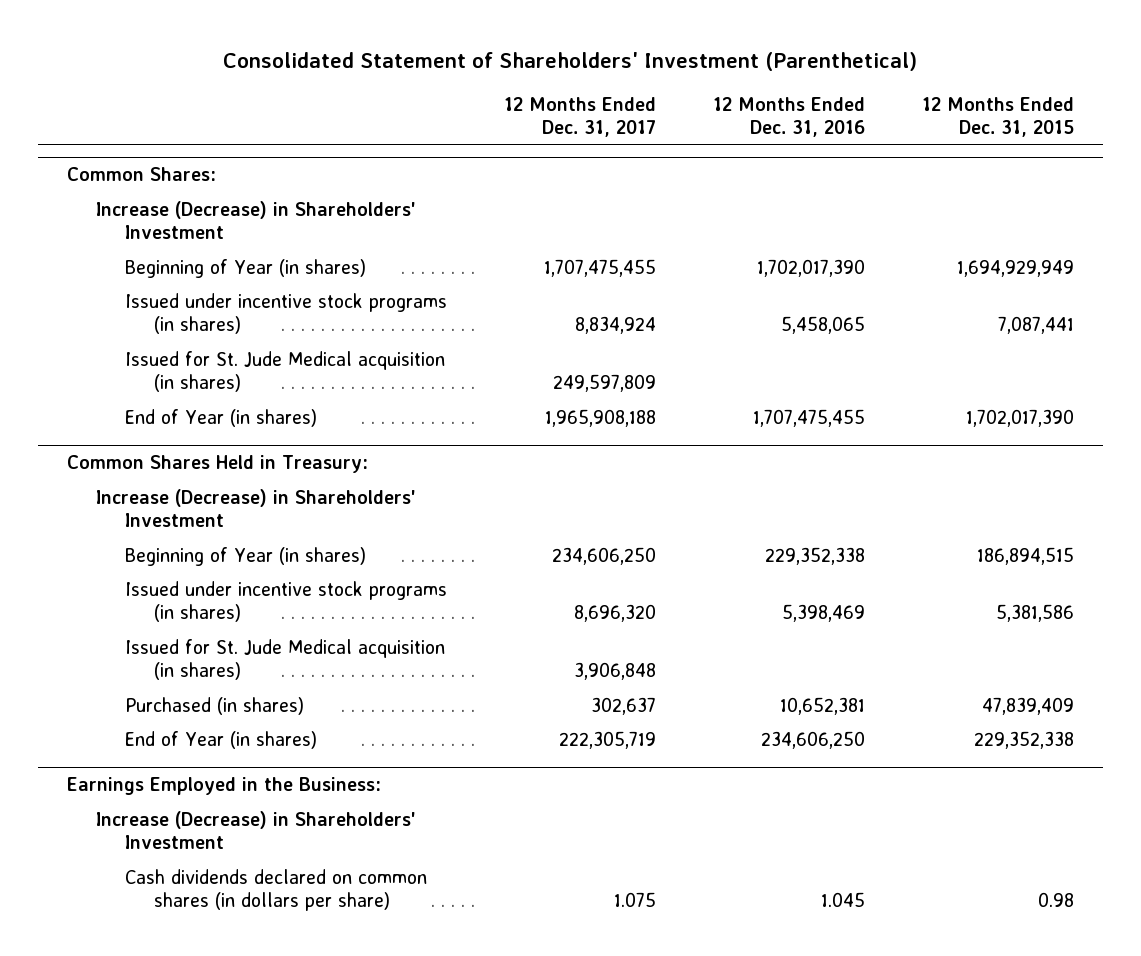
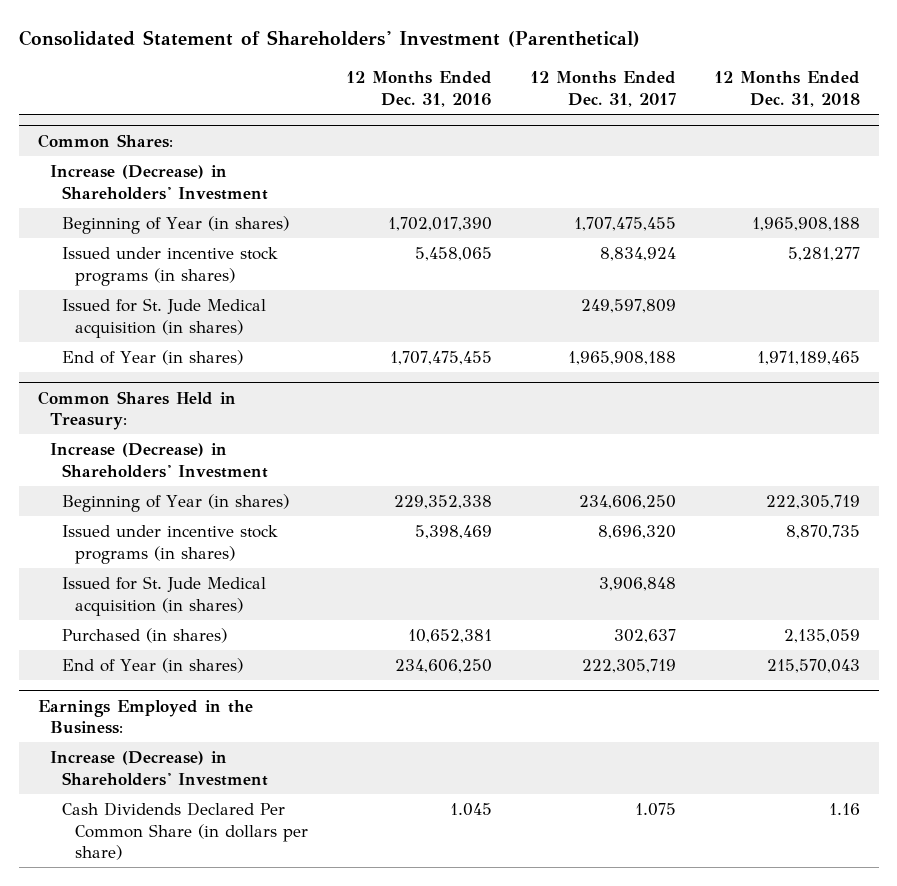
[922,96,1075,138] 12 Months Ended Dec. 31, 2015 -> none
none -> [713,71,860,108] 12 Months Ended Dec. 31, 2018
[124,868,427,912] Cash dividends declared on common shares (in dollars per share) -> [62,801,308,861] Cash Dividends Declared Per Common Share (in dollars per share)

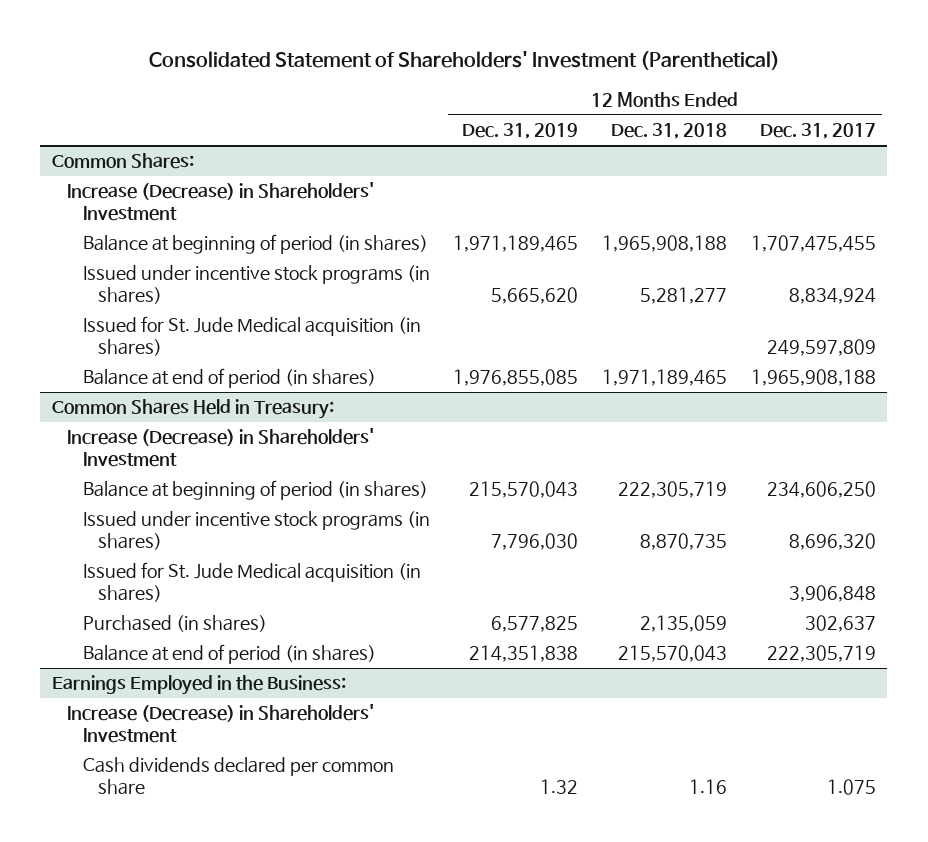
[345,71,492,108] 12 Months Ended Dec. 31, 2016 -> none
none -> [462,123,579,140] Dec. 31, 2019
[62,215,290,234] Beginning of Year (in shares) -> [82,234,428,255] Balance at beginning of period (in shares)
[62,349,244,365] End of Year (in shares) -> [82,368,376,389] Balance at end of period (in shares)
[62,493,290,512] Beginning of Year (in shares) -> [82,480,428,501] Balance at beginning of period (in shares)
[62,657,244,673] End of Year (in shares) -> [82,644,376,665] Balance at end of period (in shares)
[62,801,308,861] Cash Dividends Declared Per Common Share (in dollars per share) -> [82,757,394,796] Cash dividends declared per common share

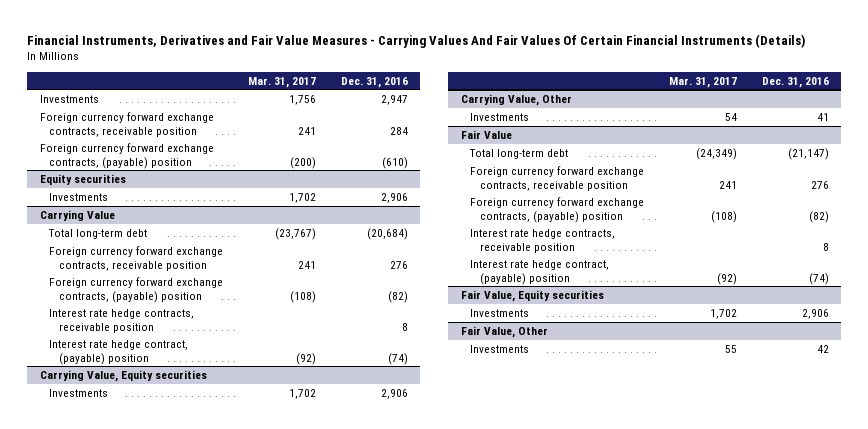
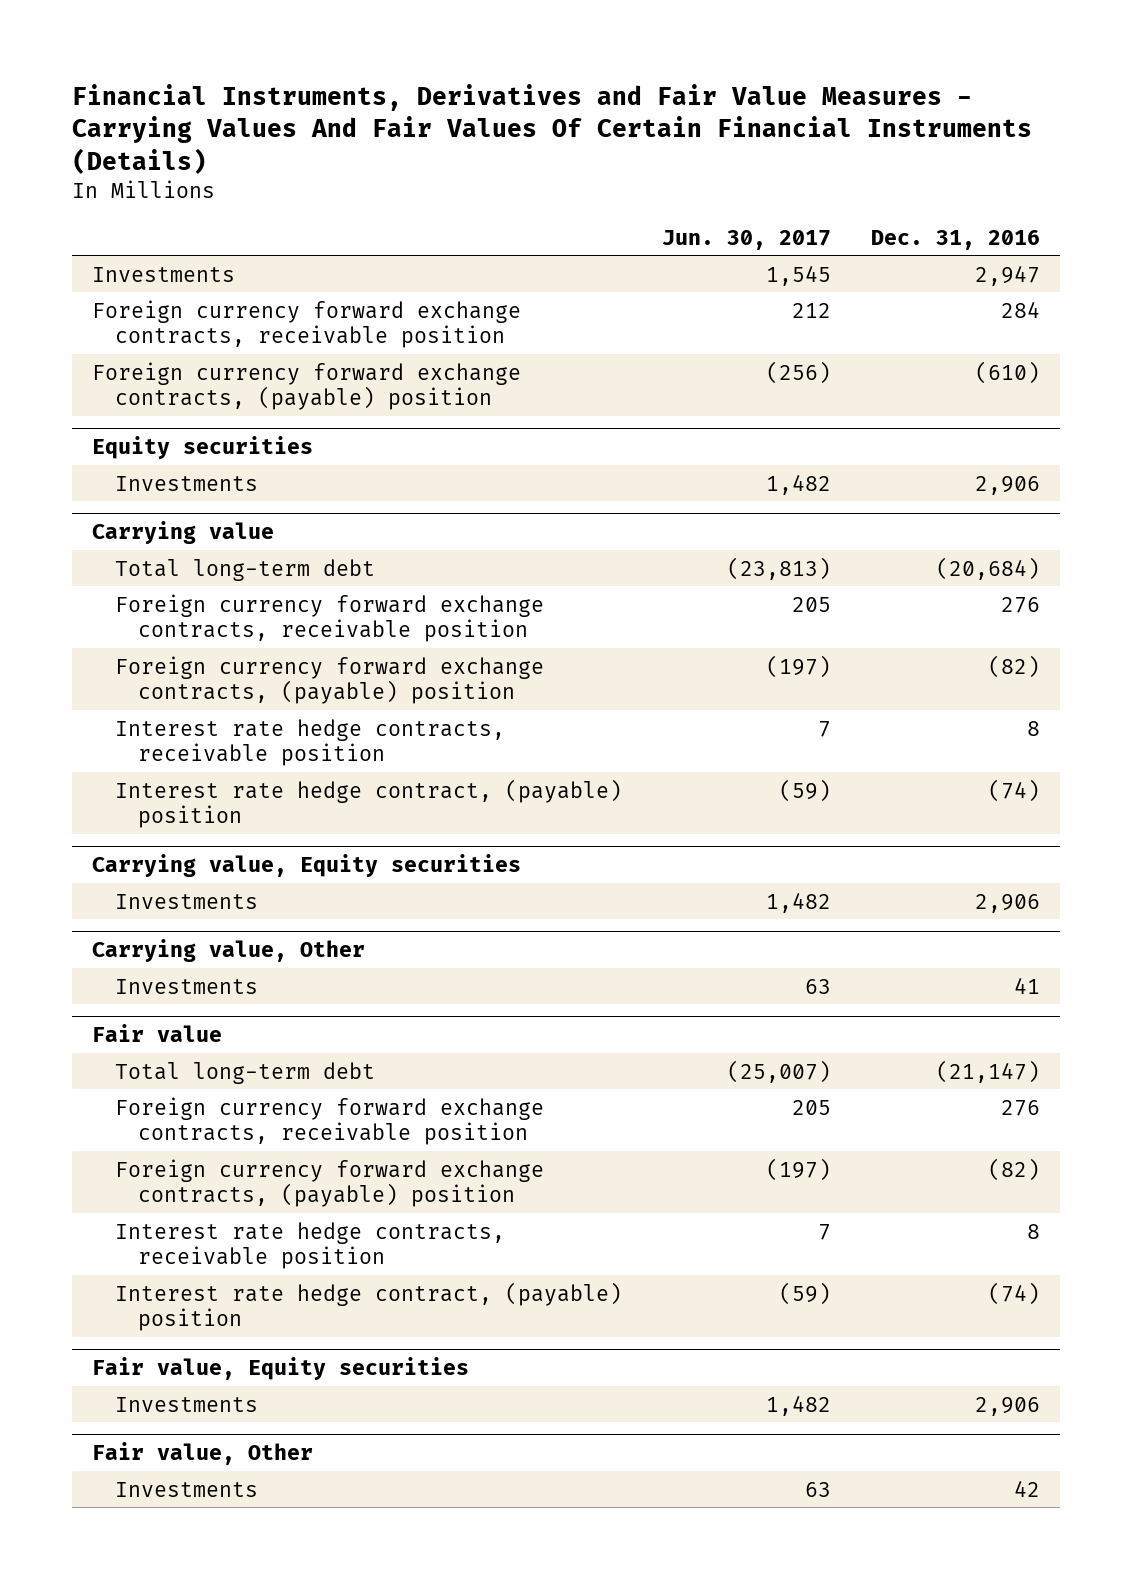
[247,76,316,88] Mar. 31, 2017 -> none
none -> [662,229,832,250] Jun. 30, 2017
[39,209,115,221] Carrying Value -> [92,521,275,545] Carrying value
[39,369,207,382] Carrying Value, Equity securities -> [92,854,522,878] Carrying value, Equity securities
[460,93,572,106] Carrying Value, Other -> [92,939,366,963] Carrying value, Other
[460,129,512,139] Fair Value -> [92,1024,223,1043] Fair value
[460,289,604,302] Fair Value, Equity securities -> [92,1357,470,1381] Fair value, Equity securities
[460,325,548,338] Fair Value, Other -> [92,1442,314,1466] Fair value, Other

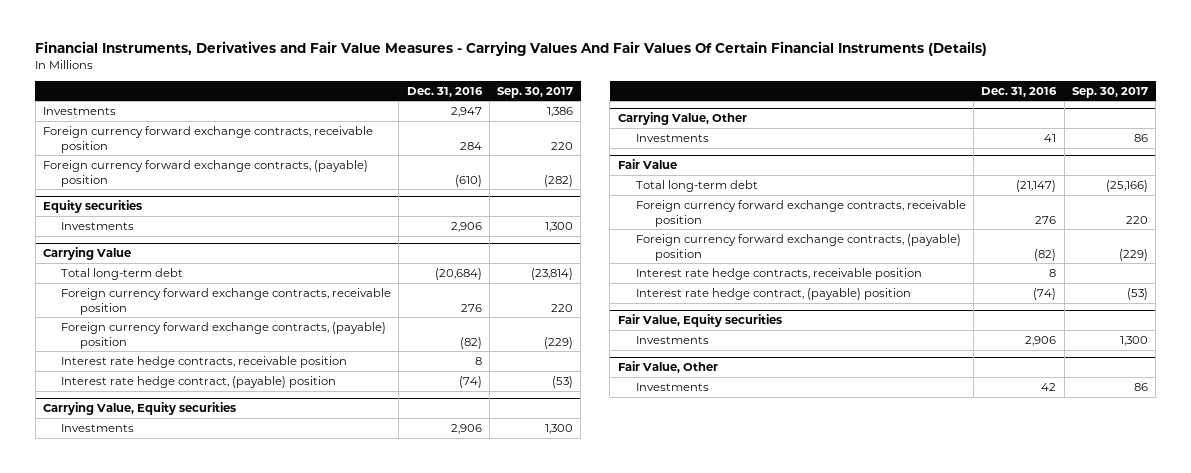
[662,229,832,250] Jun. 30, 2017 -> none
none -> [496,86,573,98] Sep. 30, 2017
[92,521,275,545] Carrying value -> [42,247,131,261] Carrying Value
[92,854,522,878] Carrying value, Equity securities -> [42,402,236,416] Carrying Value, Equity securities
[92,939,366,963] Carrying value, Other -> [617,112,747,126] Carrying Value, Other
[92,1024,223,1043] Fair value -> [617,159,677,170] Fair Value
[92,1357,470,1381] Fair value, Equity securities -> [617,314,782,328] Fair Value, Equity securities
[92,1442,314,1466] Fair value, Other -> [617,361,718,374] Fair Value, Other

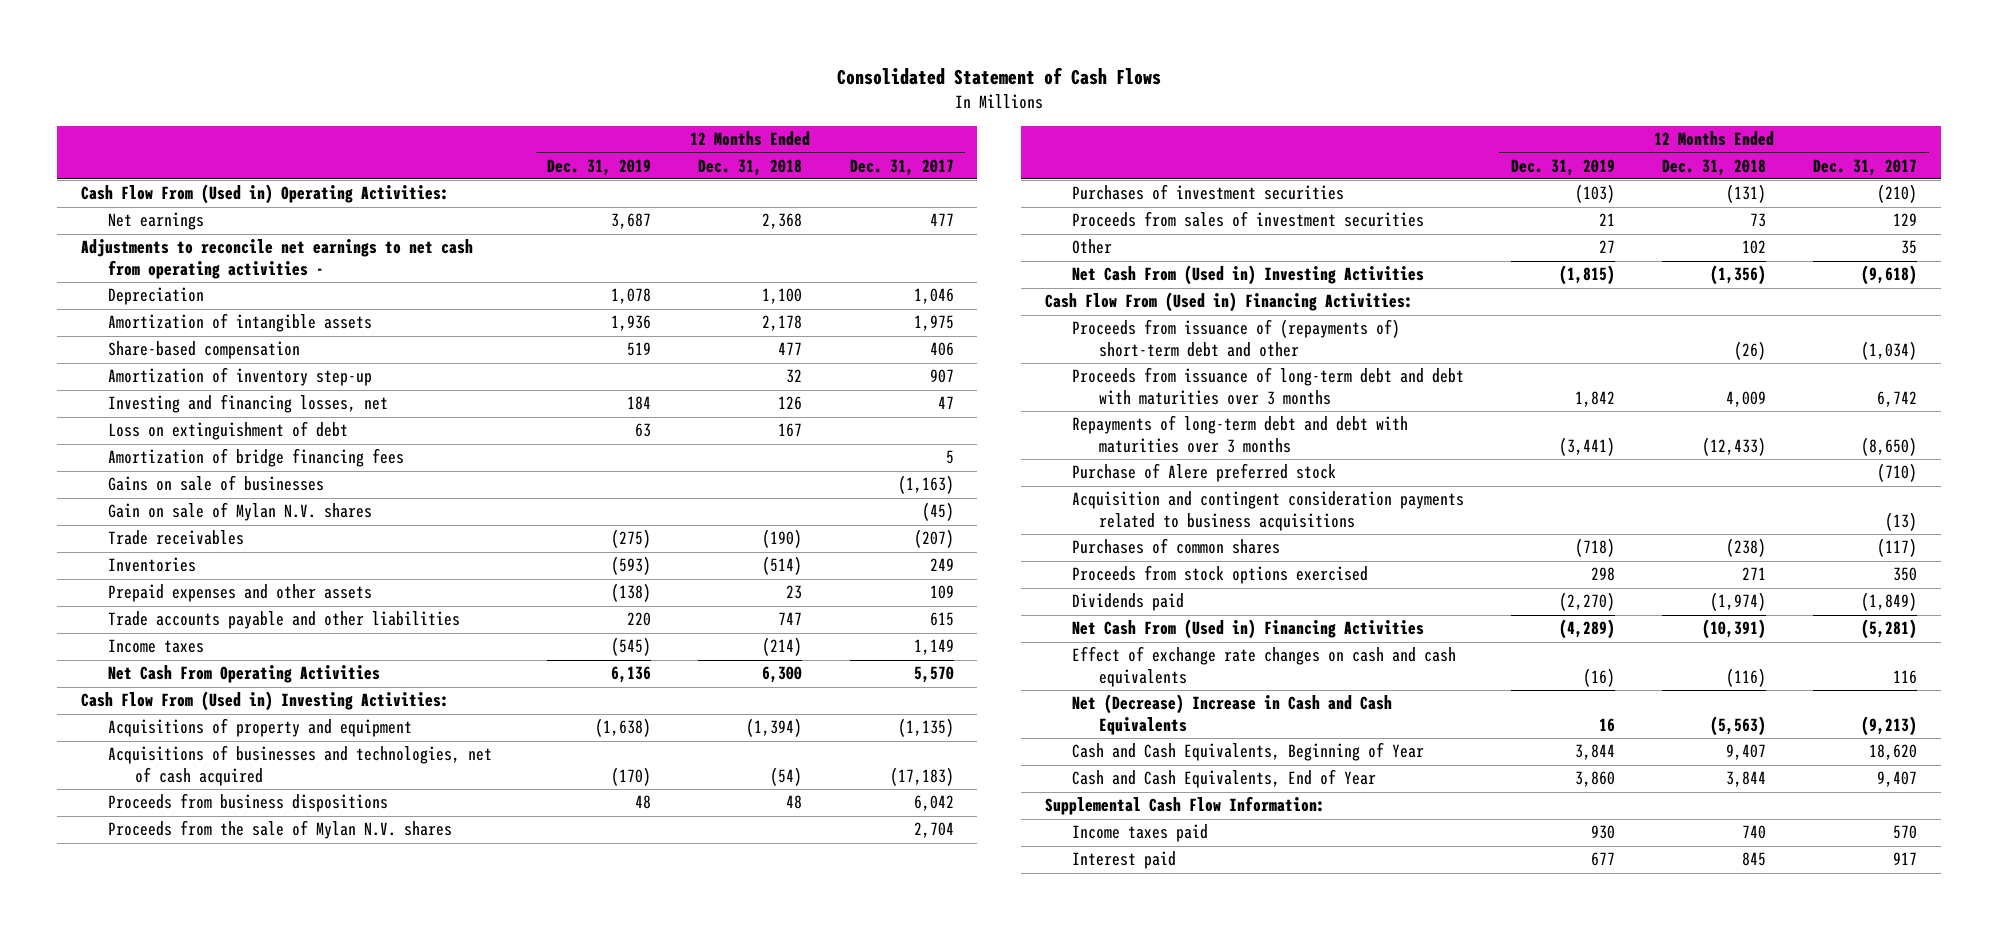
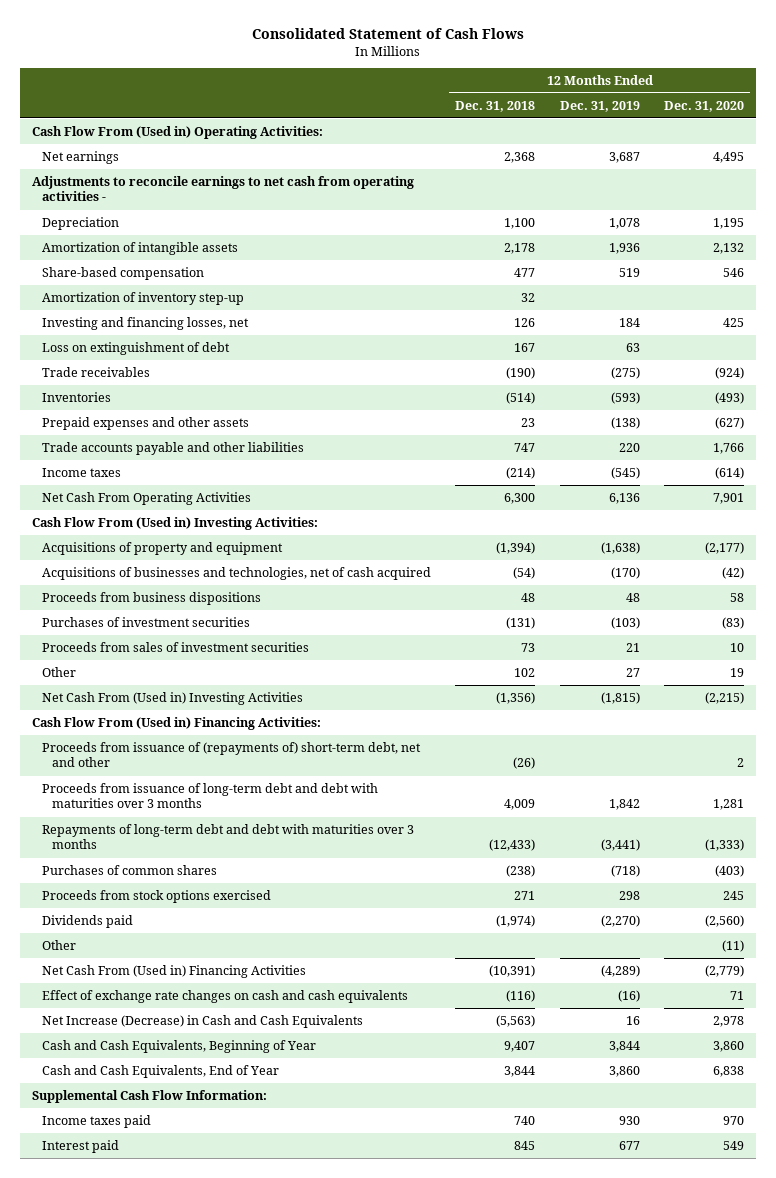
[849,158,954,176] Dec. 31, 2017 -> none
none -> [663,100,744,112] Dec. 31, 2020
[80,239,473,279] Adjustments to reconcile net earnings to net cash from operating activities - -> [32,175,415,202] Adjustments to reconcile earnings to net cash from operating activities -
[108,448,405,468] Amortization of bridge financing fees -> none
[108,475,325,492] Gains on sale of businesses -> none
[108,502,373,522] Gain on sale of Mylan N.V. shares -> none
[108,820,453,840] Proceeds from the sale of Mylan N.V. shares -> none
[1071,319,1400,357] Proceeds from issuance of (repayments of) short-term debt and other -> [42,741,422,768] Proceeds from issuance of (repayments of) short-term debt, net and other
[1071,463,1336,483] Purchase of Alere preferred stock -> none
[1071,491,1464,531] Acquisition and contingent consideration payments related to business acquisitions -> none
none -> [42,939,77,950] Other
[1071,694,1392,735] Net (Decrease) Increase in Cash and Cash Equivalents -> [42,1014,364,1028] Net Increase (Decrease) in Cash and Cash Equivalents

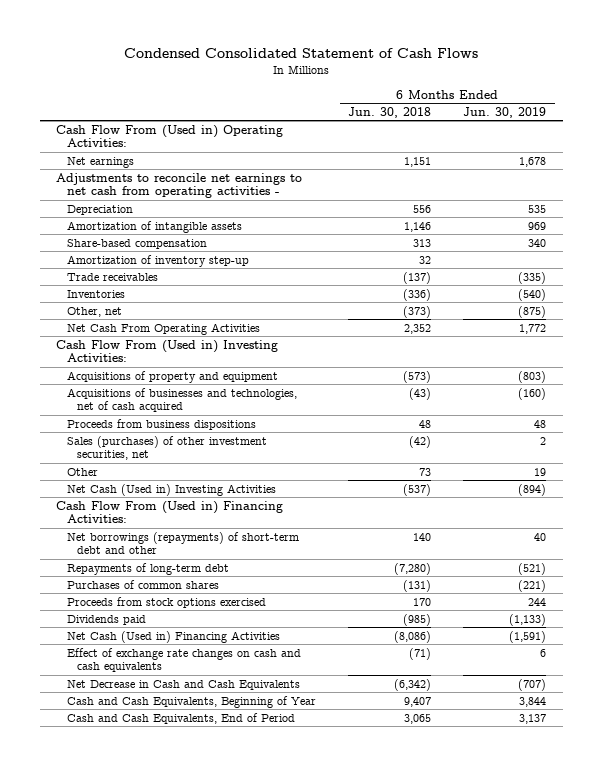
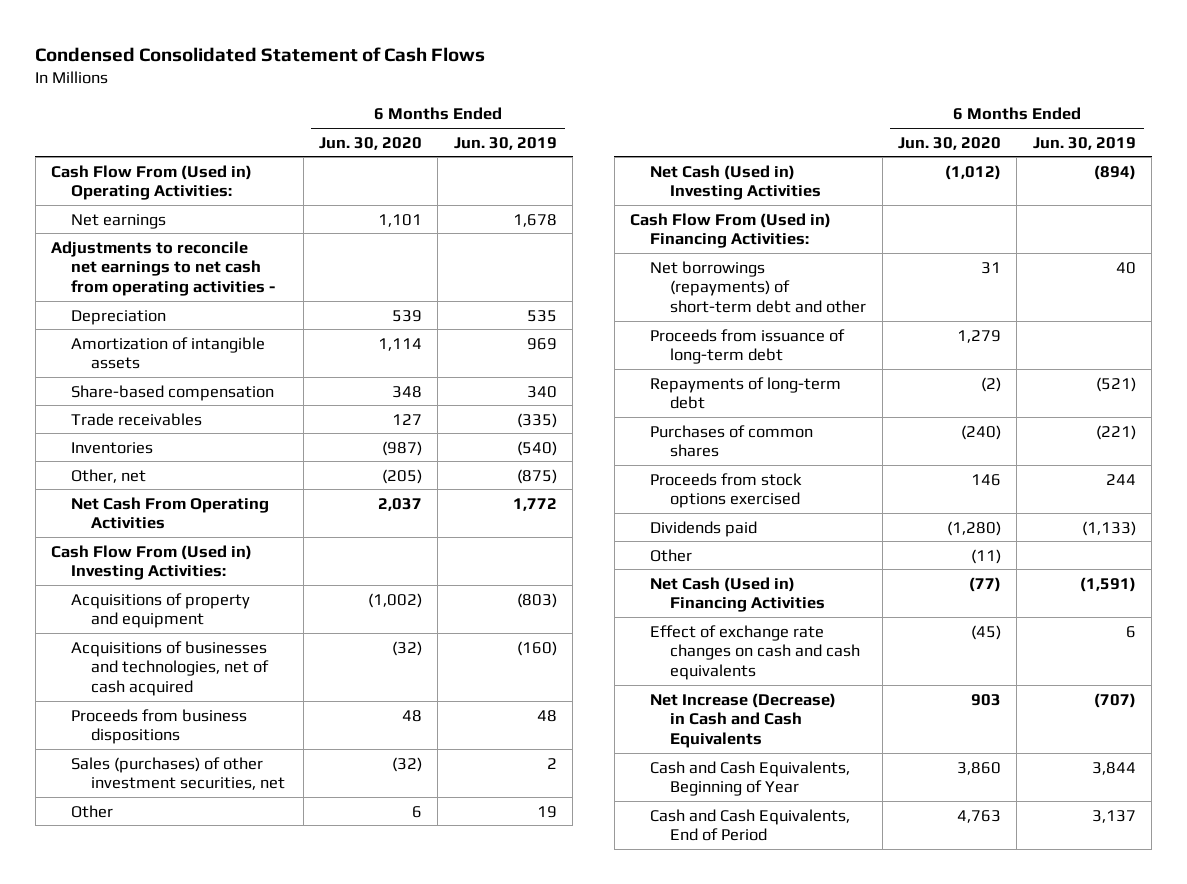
[348,106,432,118] Jun. 30, 2018 -> none
none -> [319,136,423,150] Jun. 30, 2020
[66,254,249,267] Amortization of inventory step-up -> none
none -> [650,328,846,365] Proceeds from issuance of long-term debt
none -> [650,548,693,562] Other
[66,679,300,690] Net Decrease in Cash and Cash Equivalents -> [650,692,837,748] Net Increase (Decrease) in Cash and Cash Equivalents

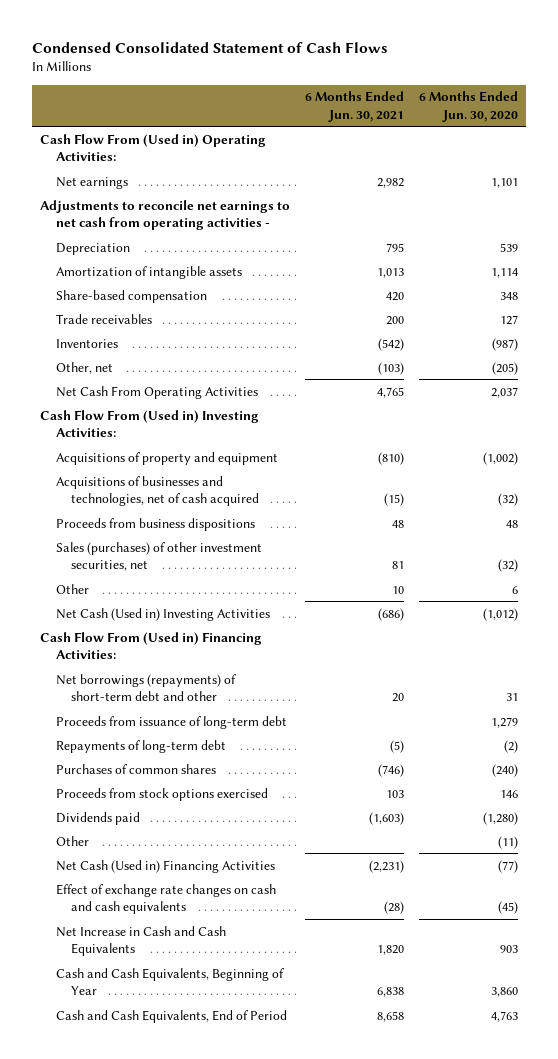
[453,136,557,150] Jun. 30, 2019 -> none
none -> [304,91,404,122] 6 Months Ended Jun. 30, 2021
[650,692,837,748] Net Increase (Decrease) in Cash and Cash Equivalents -> [55,925,226,956] Net Increase in Cash and Cash Equivalents

